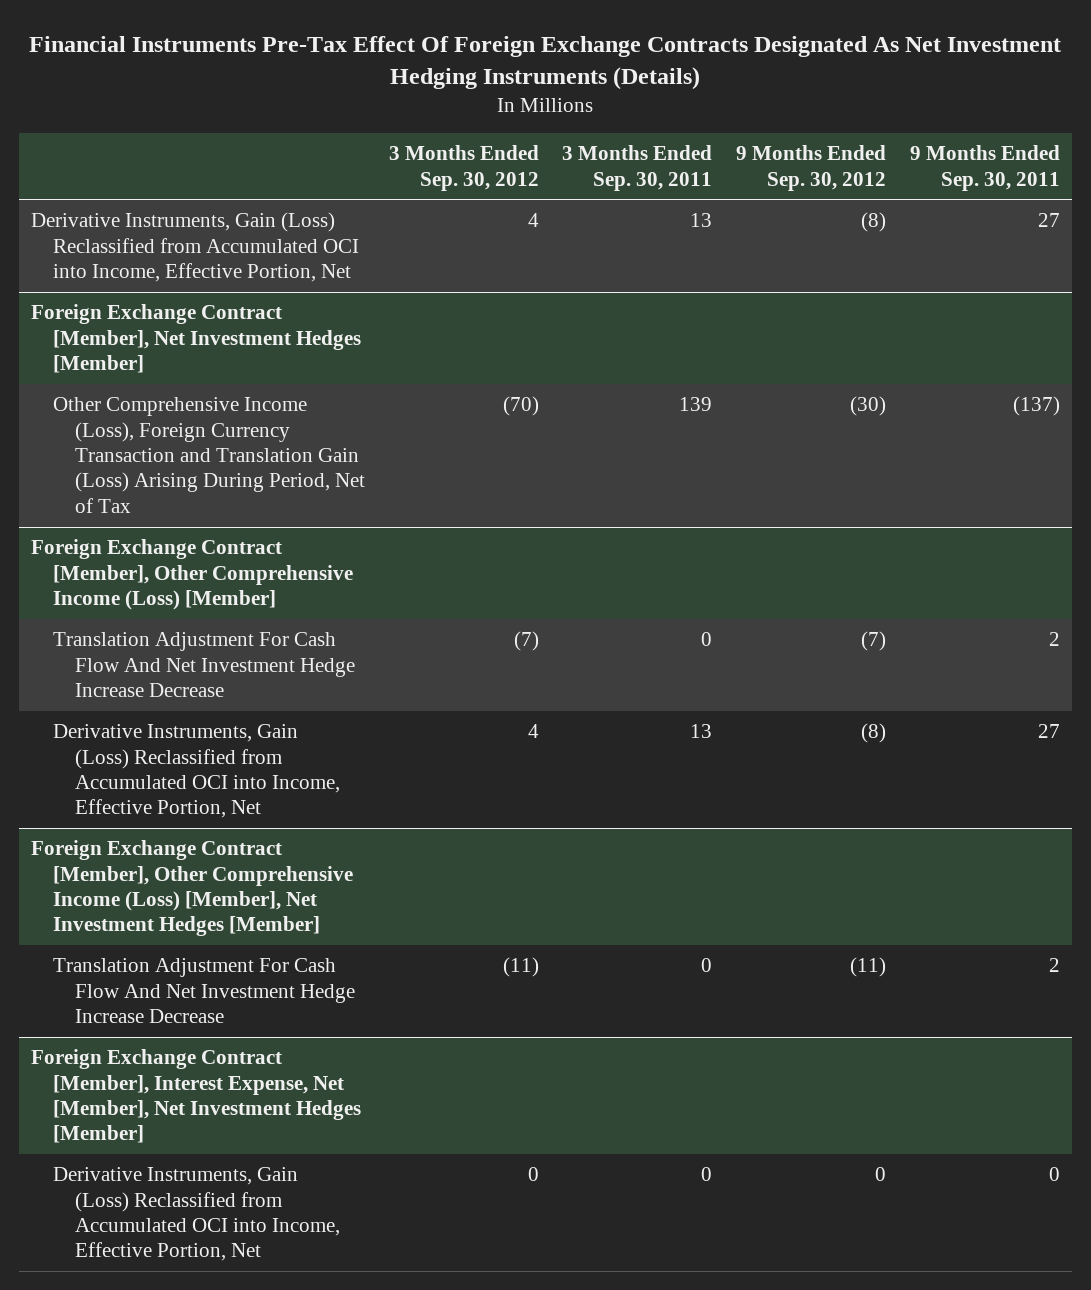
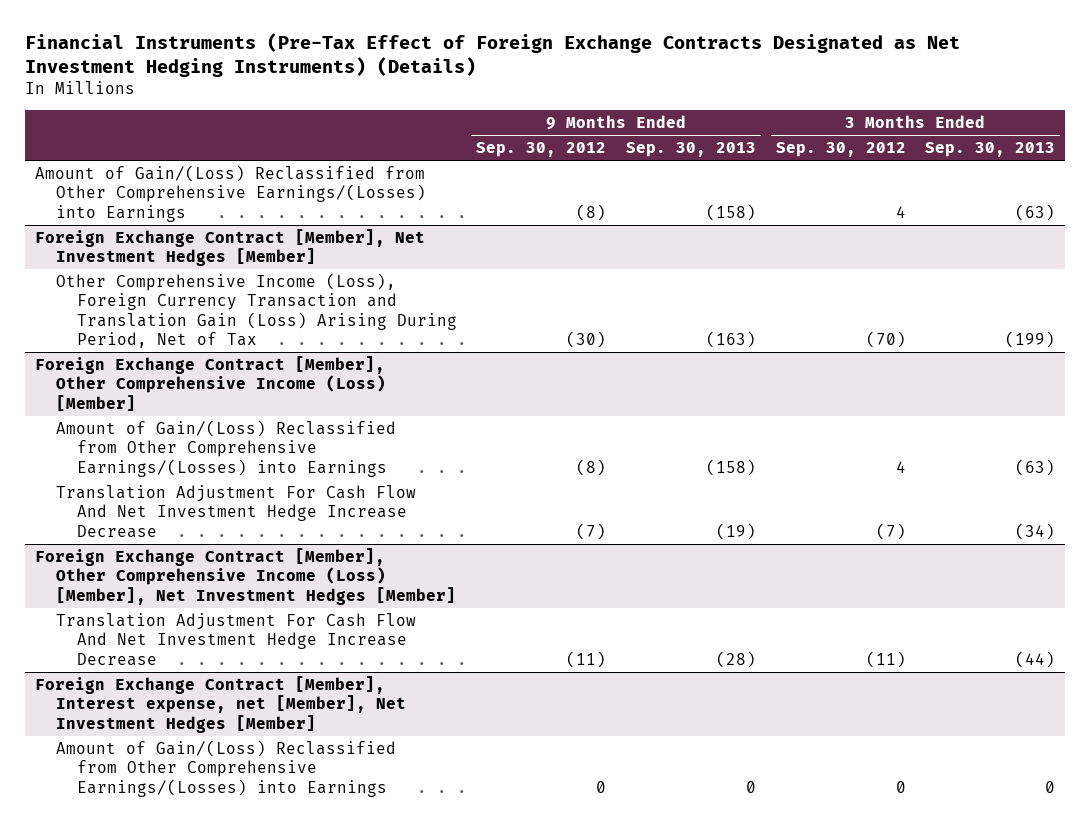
[29,35,1062,90] Financial Instruments Pre-Tax Effect Of Foreign Exchange Contracts Designated As Net Investment Hedging Instruments (Details) -> [24,33,960,78] Financial Instruments (Pre-Tax Effect of Foreign Exchange Contracts Designated as Net Investment Hedging Instruments) (Details)
[562,145,713,191] 3 Months Ended Sep. 30, 2011 -> none
[909,145,1060,191] 9 Months Ended Sep. 30, 2011 -> none
none -> [626,142,757,158] Sep. 30, 2013
none -> [925,142,1056,158] Sep. 30, 2013
[30,212,359,283] Derivative Instruments, Gain (Loss) Reclassified from Accumulated OCI into Income, Effective Portion, Net -> [34,164,426,222] Amount of Gain/(Loss) Reclassified from Other Comprehensive Earnings/(Losses) into Earnings
none -> [55,419,396,477] Amount of Gain/(Loss) Reclassified from Other Comprehensive Earnings/(Losses) into Earnings
[52,724,340,819] Derivative Instruments, Gain (Loss) Reclassified from Accumulated OCI into Income, Effective Portion, Net -> none
[30,1049,361,1144] Foreign Exchange Contract [Member], Interest Expense, Net [Member], Net Investment Hedges [Member] -> [34,675,406,733] Foreign Exchange Contract [Member], Interest expense, net [Member], Net Investment Hedges [Member]
[52,1167,340,1262] Derivative Instruments, Gain (Loss) Reclassified from Accumulated OCI into Income, Effective Portion, Net -> [55,739,396,797] Amount of Gain/(Loss) Reclassified from Other Comprehensive Earnings/(Losses) into Earnings

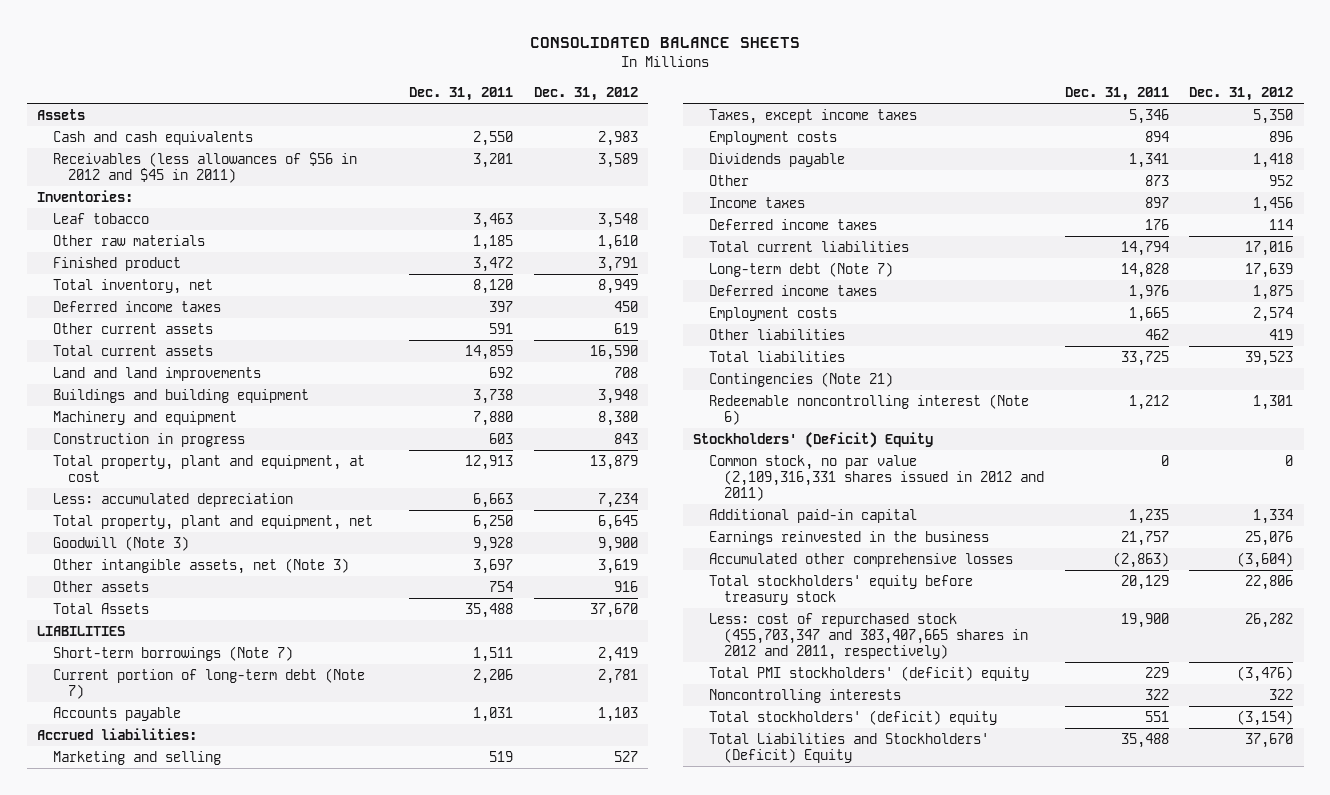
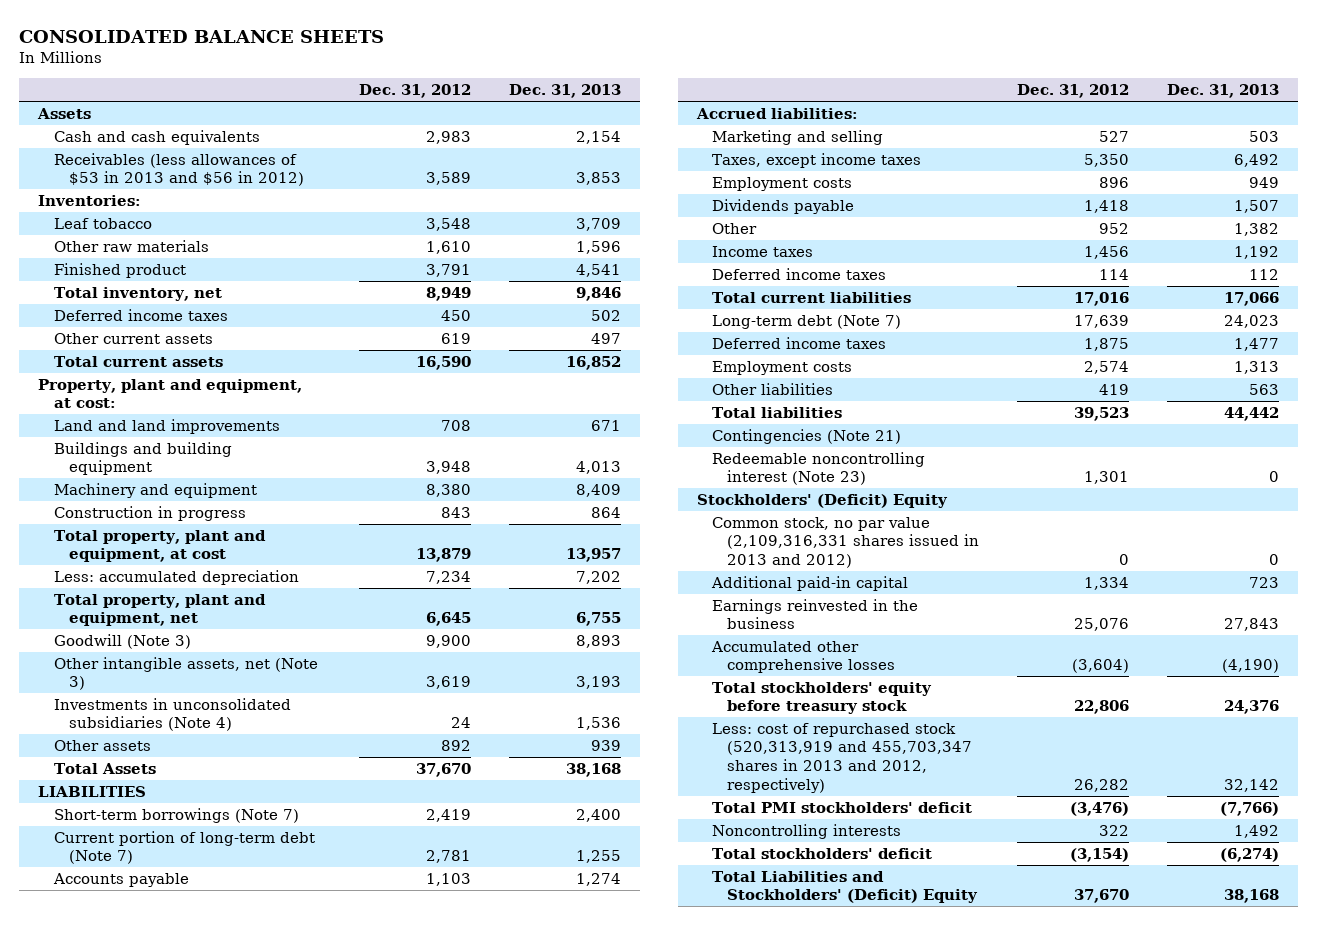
[408,87,513,102] Dec. 31, 2011 -> none
none -> [508,84,621,99] Dec. 31, 2013
[52,151,357,184] Receivables (less allowances of $56 in 2012 and $45 in 2011) -> [53,152,304,187] Receivables (less allowances of $53 in 2013 and $56 in 2012)
none -> [38,378,303,409] Property, plant and equipment, at cost:
none -> [53,697,291,732] Investments in unconsolidated subsidiaries (Note 4)
[613,580,638,592] 916 -> [440,739,471,751] 892
[708,393,1029,426] Redeemable noncontrolling interest (Note 6) -> [712,451,926,486] Redeemable noncontrolling interest (Note 23)
[708,454,1045,502] Common stock, no par value (2,109,316,331 shares issued in 2012 and 2011) -> [712,516,980,569] Common stock, no par value (2,109,316,331 shares issued in 2013 and 2012)
[708,612,1029,661] Less: cost of repurchased stock (455,703,347 and 383,407,665 shares in 2012 and 2011, respectively) -> [712,722,973,793] Less: cost of repurchased stock (520,313,919 and 455,703,347 shares in 2013 and 2012, respectively)
[708,665,1029,681] Total PMI stockholders' (deficit) equity -> [712,801,973,813] Total PMI stockholders' deficit
[708,709,997,725] Total stockholders' (deficit) equity -> [712,847,933,859] Total stockholders' deficit

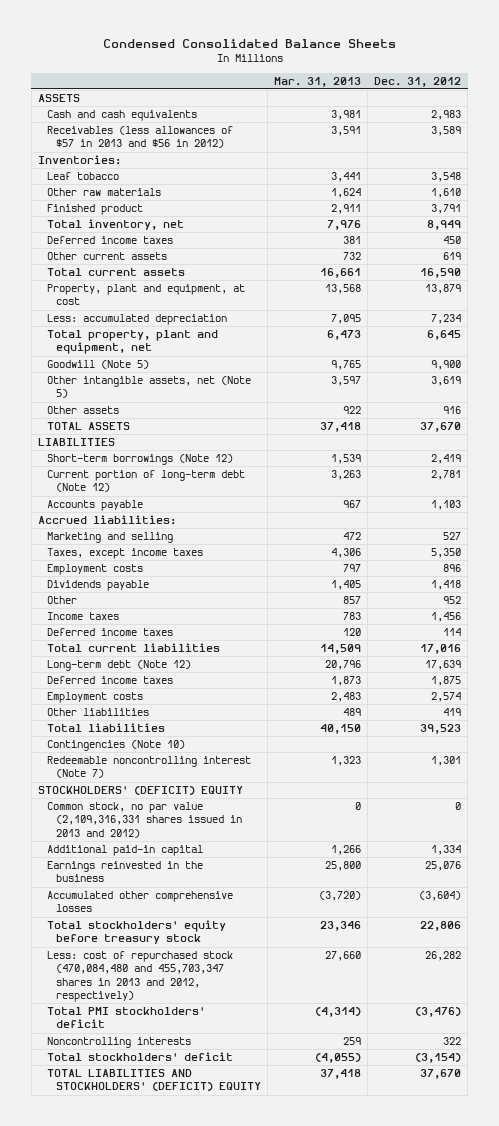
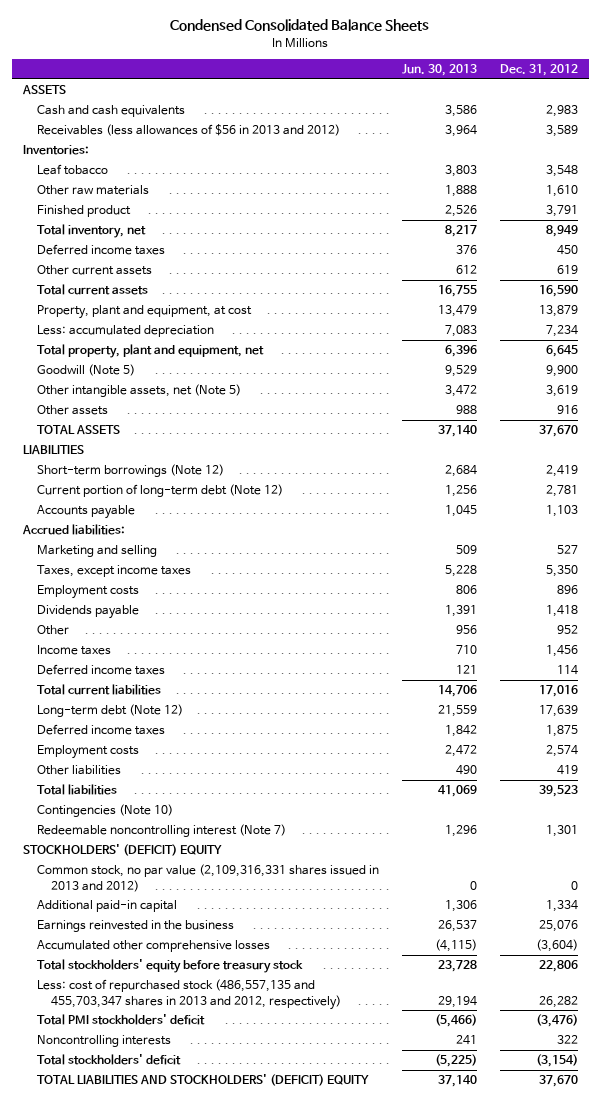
[273,76,361,87] Mar. 31, 2013 -> none
none -> [401,64,477,77] Jun. 30, 2013
[46,126,233,149] Receivables (less allowances of $57 in 2013 and $56 in 2012) -> [36,124,340,137] Receivables (less allowances of $56 in 2013 and 2012)
[46,951,233,1002] Less: cost of repurchased stock (470,084,480 and 455,703,347 shares in 2013 and 2012, respectively) -> [36,979,341,1010] Less: cost of repurchased stock (486,557,135 and 455,703,347 shares in 2013 and 2012, respectively)

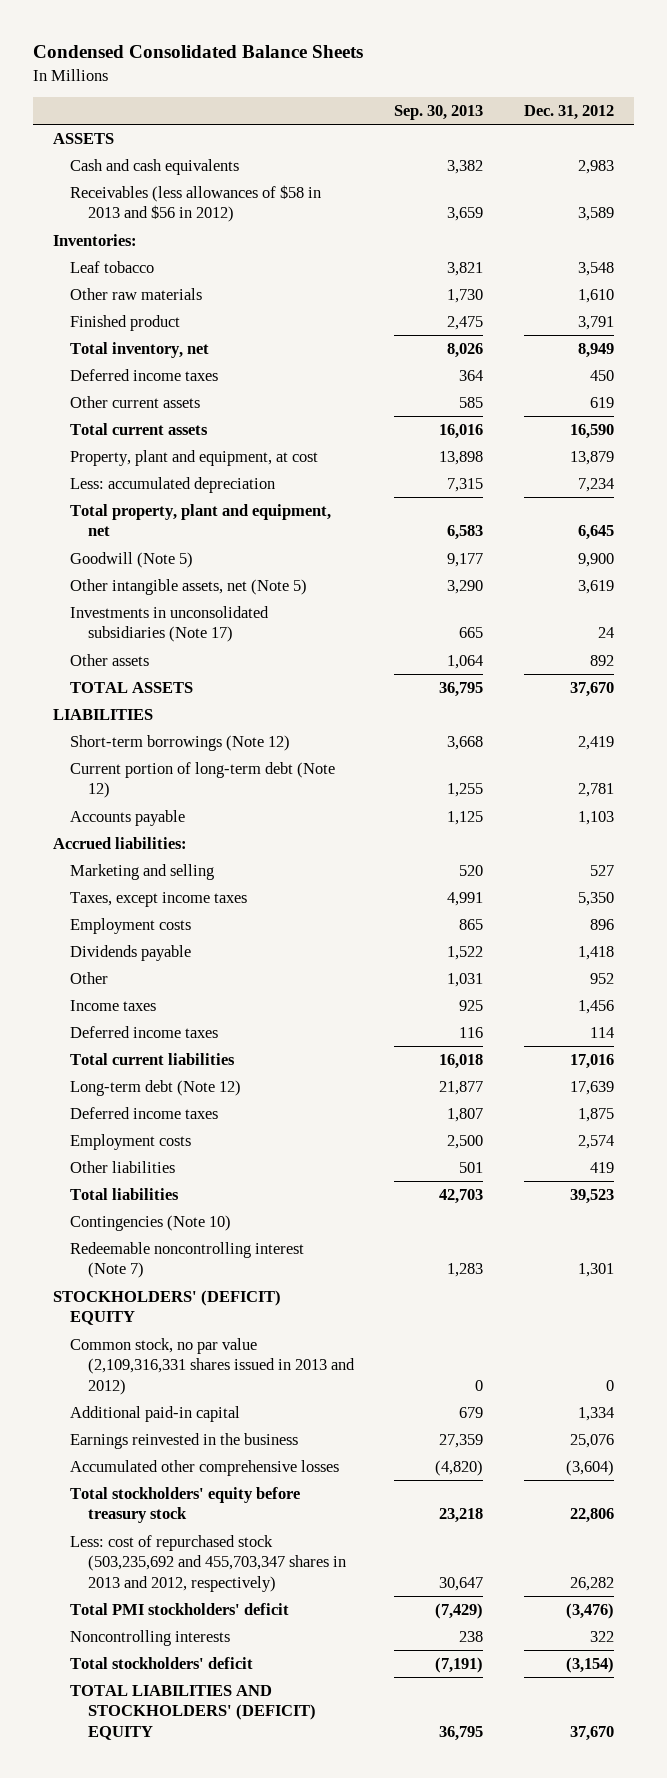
[401,64,477,77] Jun. 30, 2013 -> none
none -> [394,105,484,121] Sep. 30, 2013
[36,124,340,137] Receivables (less allowances of $56 in 2013 and 2012) -> [70,184,322,223] Receivables (less allowances of $58 in 2013 and $56 in 2012)
none -> [70,605,270,643] Investments in unconsolidated subsidiaries (Note 17)
[556,405,578,415] 916 -> [589,654,614,666] 892
[36,979,341,1010] Less: cost of repurchased stock (486,557,135 and 455,703,347 shares in 2013 and 2012, respectively) -> [70,1534,347,1592] Less: cost of repurchased stock (503,235,692 and 455,703,347 shares in 2013 and 2012, respectively)

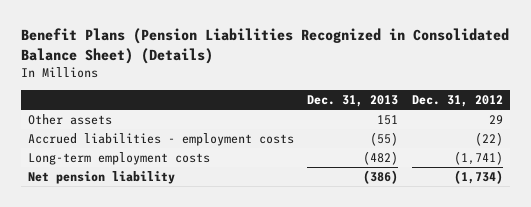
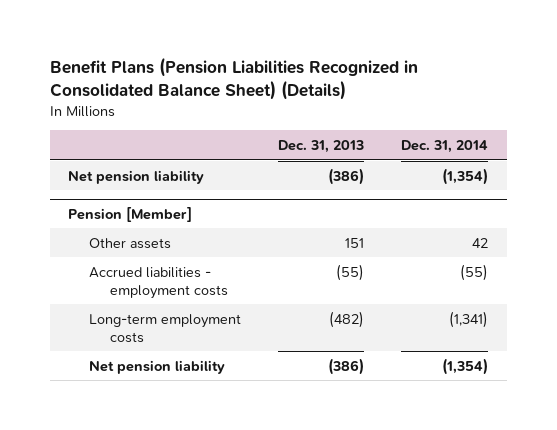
[411,94,503,107] Dec. 31, 2012 -> none
none -> [401,140,489,154] Dec. 31, 2014
none -> [68,169,205,184] Net pension liability
none -> [68,206,193,222] Pension [Member]

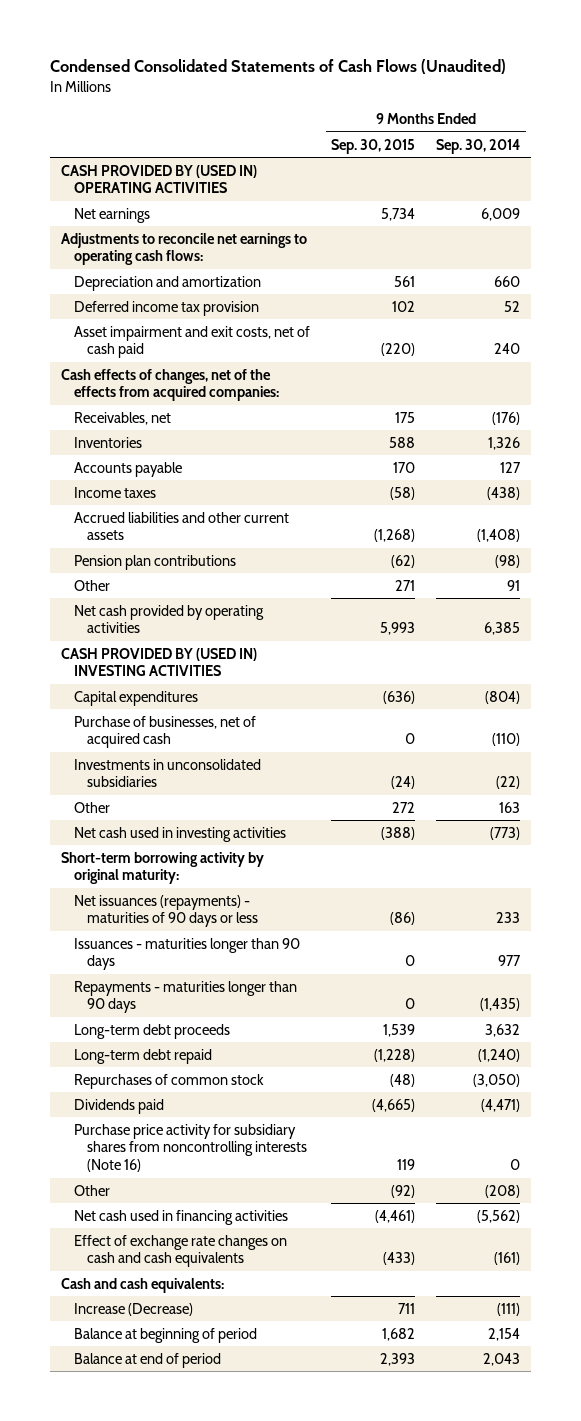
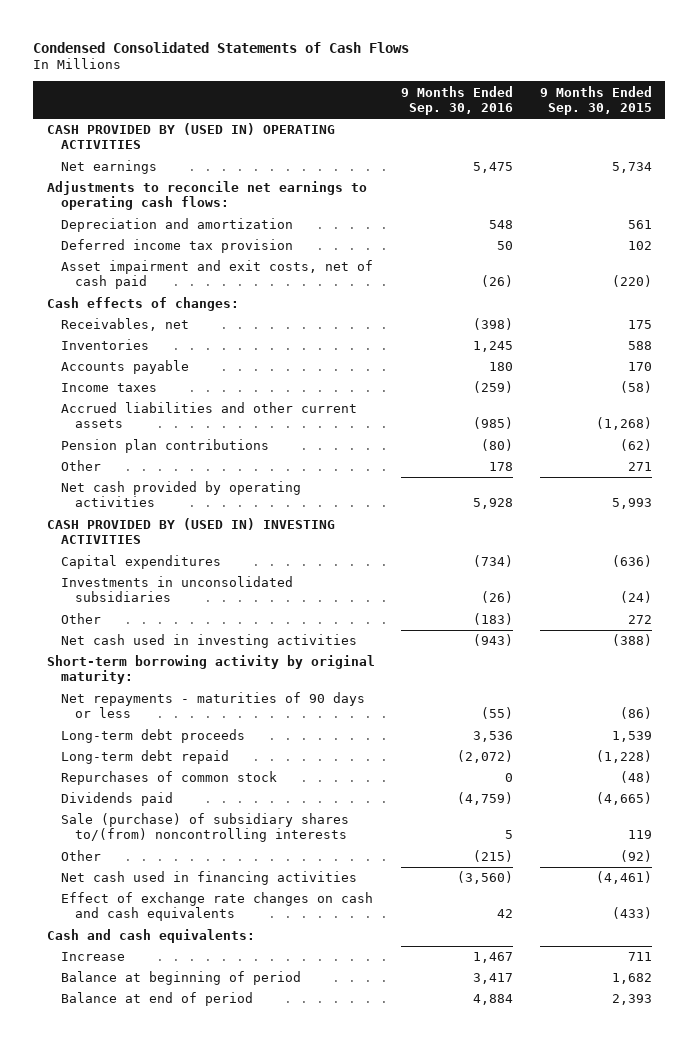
[49,59,506,75] Condensed Consolidated Statements of Cash Flows (Unaudited) -> [33,41,410,53] Condensed Consolidated Statements of Cash Flows
[436,138,521,154] Sep. 30, 2014 -> none
none -> [401,85,514,115] 9 Months Ended Sep. 30, 2016
[60,368,279,402] Cash effects of changes, net of the effects from acquired companies: -> [46,297,239,312] Cash effects of changes:
[73,715,256,749] Purchase of businesses, net of acquired cash -> none
[73,937,300,971] Issuances - maturities longer than 90 days -> none
[73,980,297,1014] Repayments - maturities longer than 90 days -> none
[73,894,258,928] Net issuances (repayments) - maturities of 90 days or less -> [60,692,365,719] Net repayments - maturities of 90 days or less
[73,1123,307,1173] Purchase price activity for subsidiary shares from noncontrolling interests (Note 16) -> [60,813,349,843] Sale (purchase) of subsidiary shares to/(from) noncontrolling interests
[73,1302,193,1316] Increase (Decrease) -> [60,952,125,962] Increase

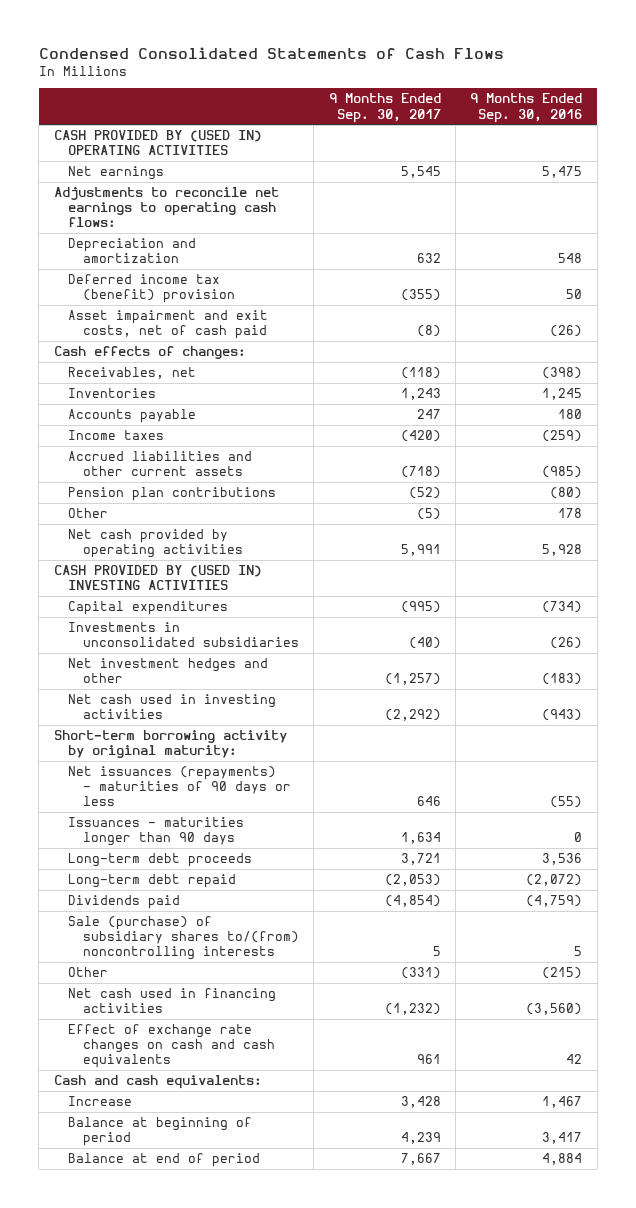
[539,85,652,115] 9 Months Ended Sep. 30, 2015 -> none
none -> [328,93,441,123] 9 Months Ended Sep. 30, 2017
[60,239,293,254] Deferred income tax provision -> [68,274,236,304] Deferred income tax (benefit) provision
[60,613,101,625] Other -> [68,658,269,684] Net investment hedges and other
[60,692,365,719] Net repayments - maturities of 90 days or less -> [68,766,292,807] Net issuances (repayments) - maturities of 90 days or less
none -> [68,817,245,847] Issuances - maturities longer than 90 days
[60,771,277,786] Repurchases of common stock -> none

